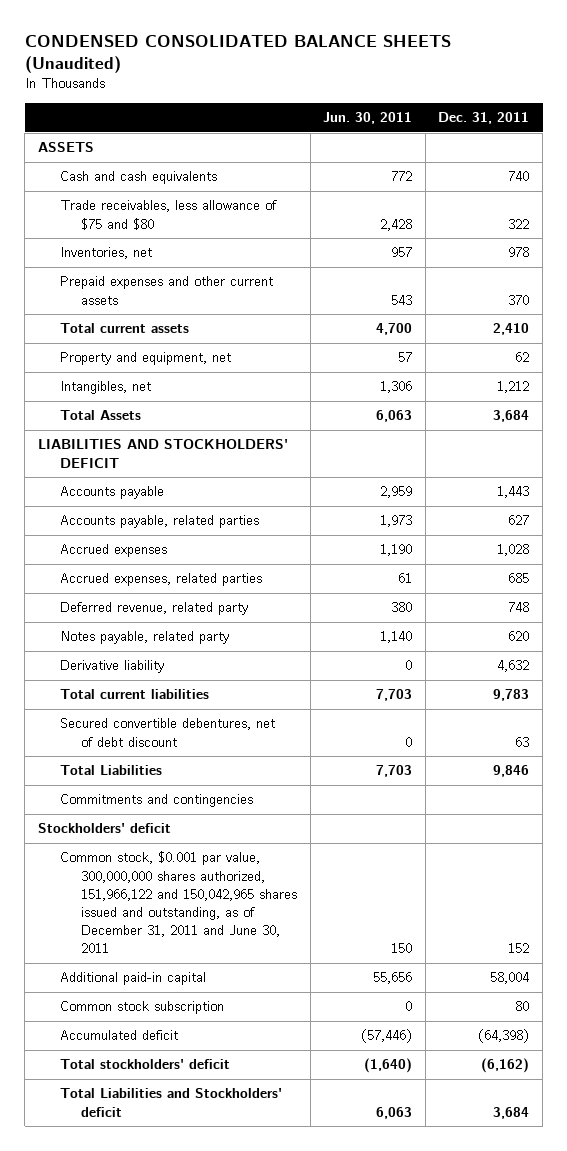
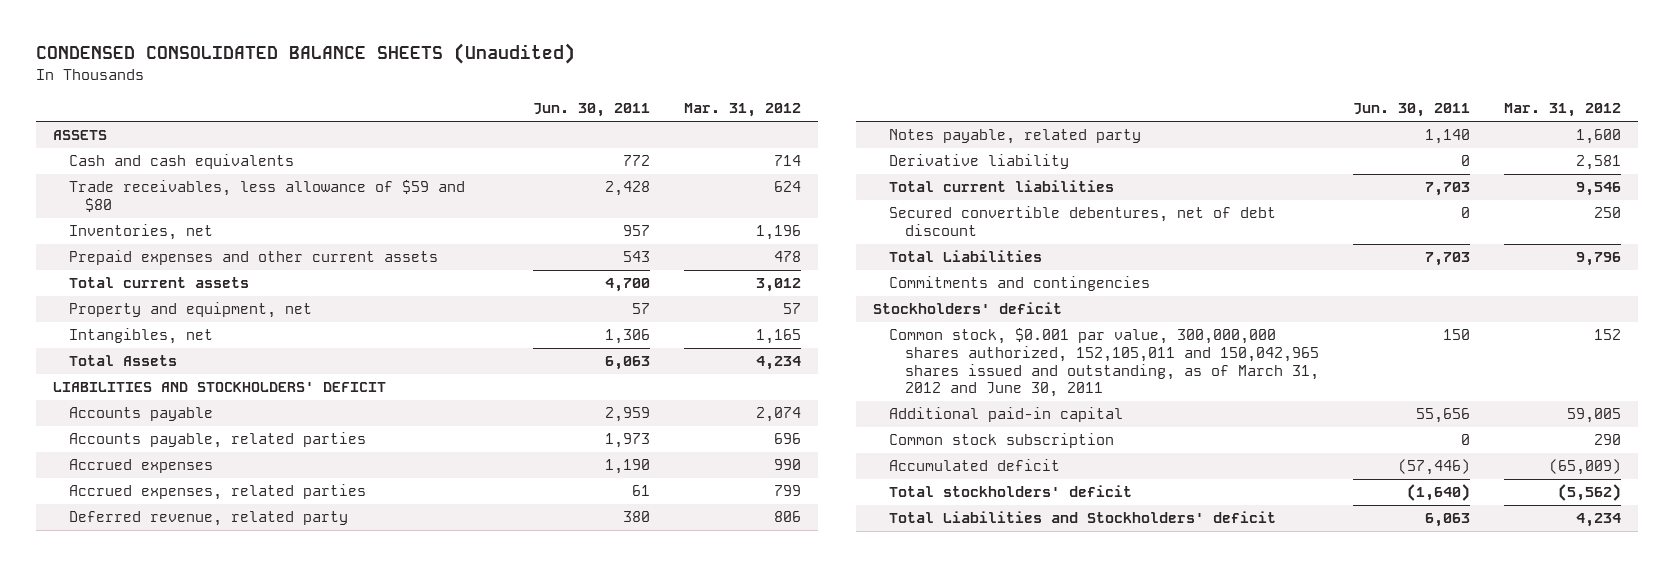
[438,111,530,124] Dec. 31, 2011 -> none
none -> [683,103,801,118] Mar. 31, 2012
[59,200,277,230] Trade receivables, less allowance of $75 and $80 -> [68,180,465,213] Trade receivables, less allowance of $59 and $80
[59,851,298,954] Common stock, $0.001 par value, 300,000,000 shares authorized, 151,966,122 and 150,042,965 shares issued and outstanding, as of December 31, 2011 and June 30, 2011 -> [888,328,1319,398] Common stock, $0.001 par value, 300,000,000 shares authorized, 152,105,011 and 150,042,965 shares issued and outstanding, as of March 31, 2012 and June 30, 2011

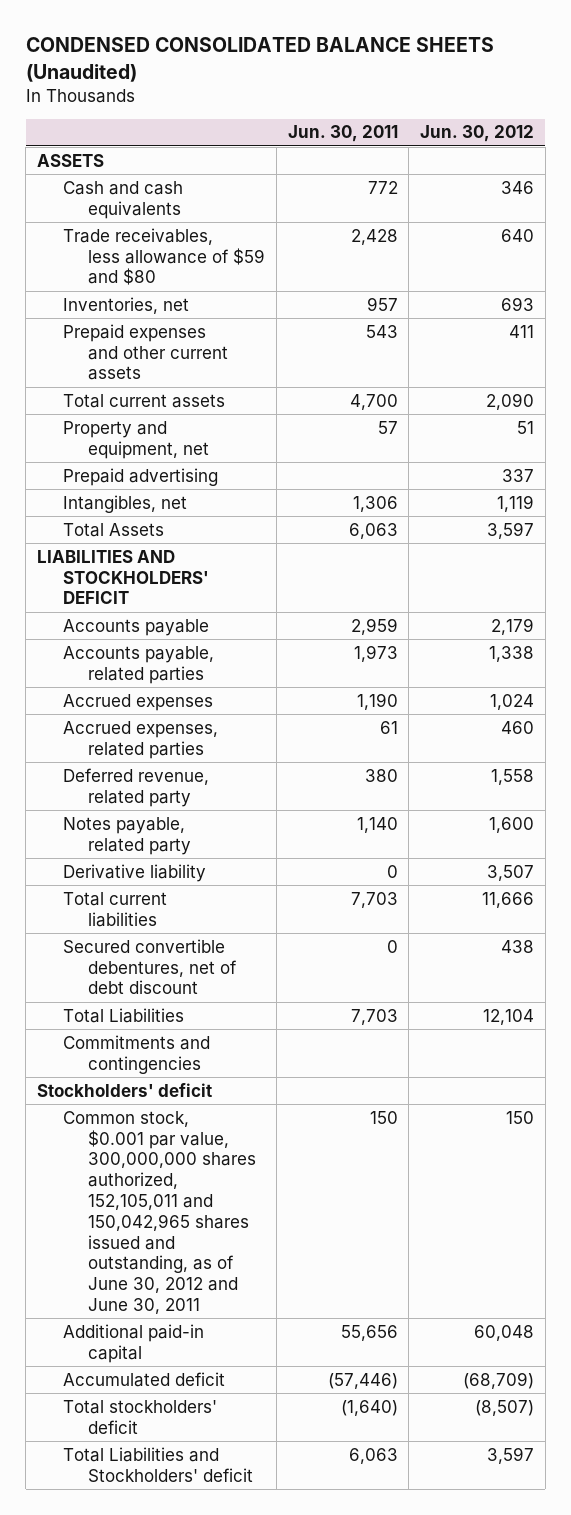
[683,103,801,118] Mar. 31, 2012 -> none
none -> [419,125,534,143] Jun. 30, 2012
none -> [62,467,218,486] Prepaid advertising
[888,328,1319,398] Common stock, $0.001 par value, 300,000,000 shares authorized, 152,105,011 and 150,042,965 shares issued and outstanding, as of March 31, 2012 and June 30, 2011 -> [62,1110,257,1314] Common stock, $0.001 par value, 300,000,000 shares authorized, 152,105,011 and 150,042,965 shares issued and outstanding, as of June 30, 2012 and June 30, 2011
[888,433,1114,449] Common stock subscription -> none

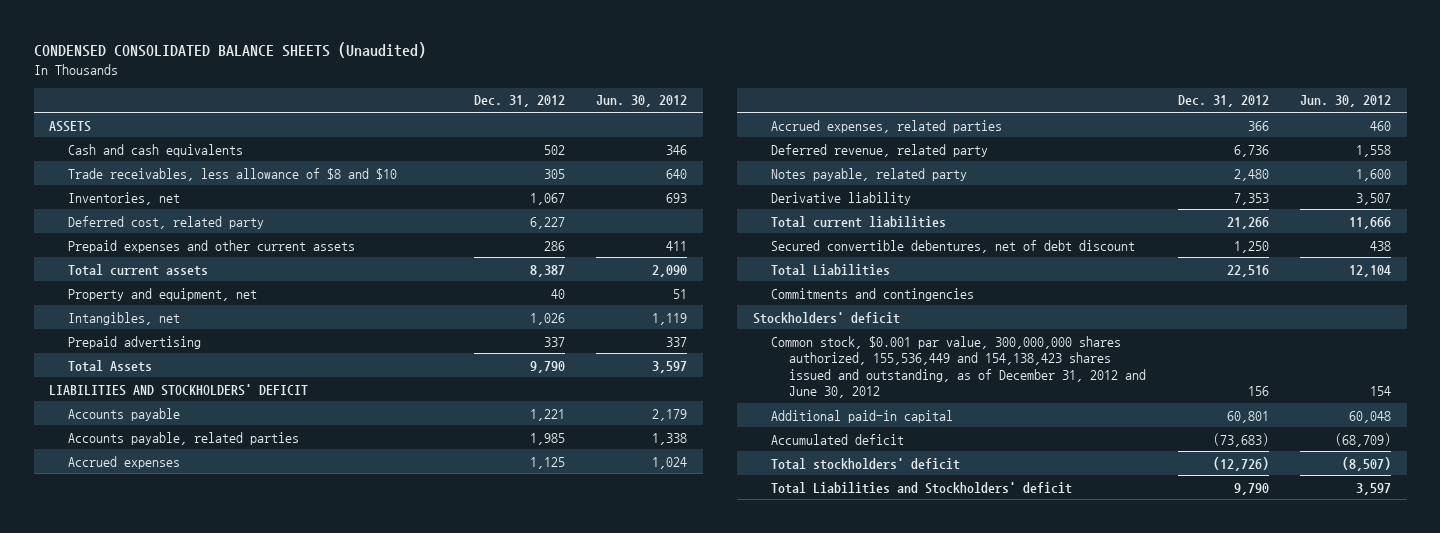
[287,125,398,143] Jun. 30, 2011 -> none
none -> [474,95,566,108] Dec. 31, 2012
[62,227,266,286] Trade receivables, less allowance of $59 and $80 -> [67,167,397,181] Trade receivables, less allowance of $8 and $10
none -> [67,215,264,229] Deferred cost, related party
[62,467,218,486] Prepaid advertising -> [67,335,201,349] Prepaid advertising
[62,1110,257,1314] Common stock, $0.001 par value, 300,000,000 shares authorized, 152,105,011 and 150,042,965 shares issued and outstanding, as of June 30, 2012 and June 30, 2011 -> [771,335,1147,398] Common stock, $0.001 par value, 300,000,000 shares authorized, 155,536,449 and 154,138,423 shares issued and outstanding, as of December 31, 2012 and June 30, 2012
[505,1110,534,1124] 150 -> [1369,385,1391,396] 154

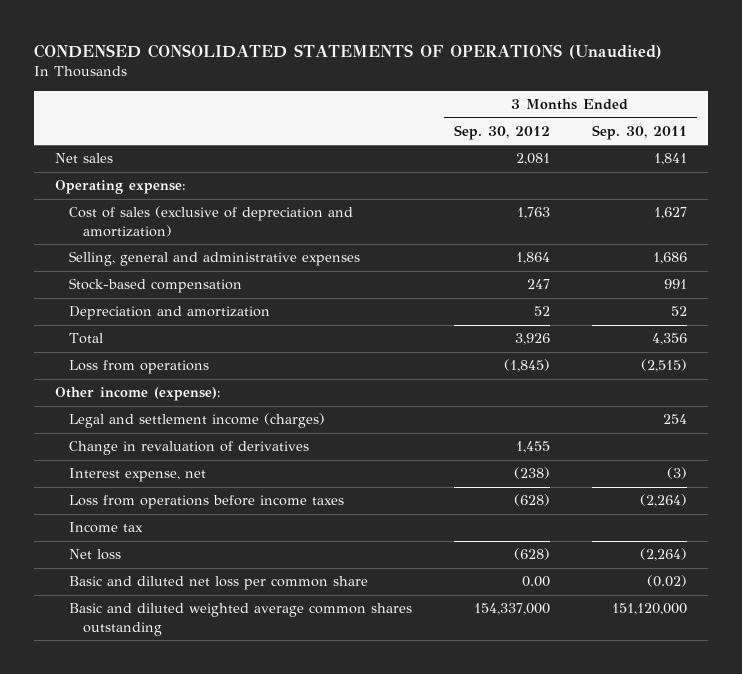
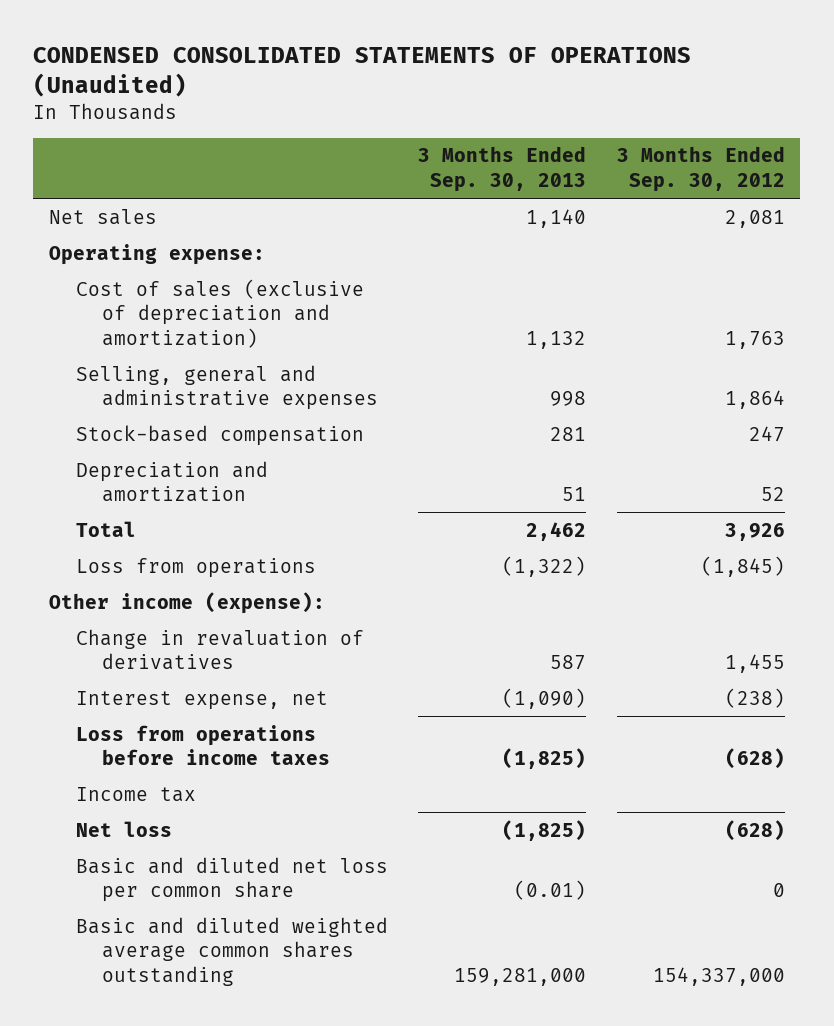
[591,124,687,140] Sep. 30, 2011 -> none
none -> [418,146,587,193] 3 Months Ended Sep. 30, 2013
[69,413,326,429] Legal and settlement income (charges) -> none
[522,576,551,588] 0.00 -> [772,883,785,898] 0

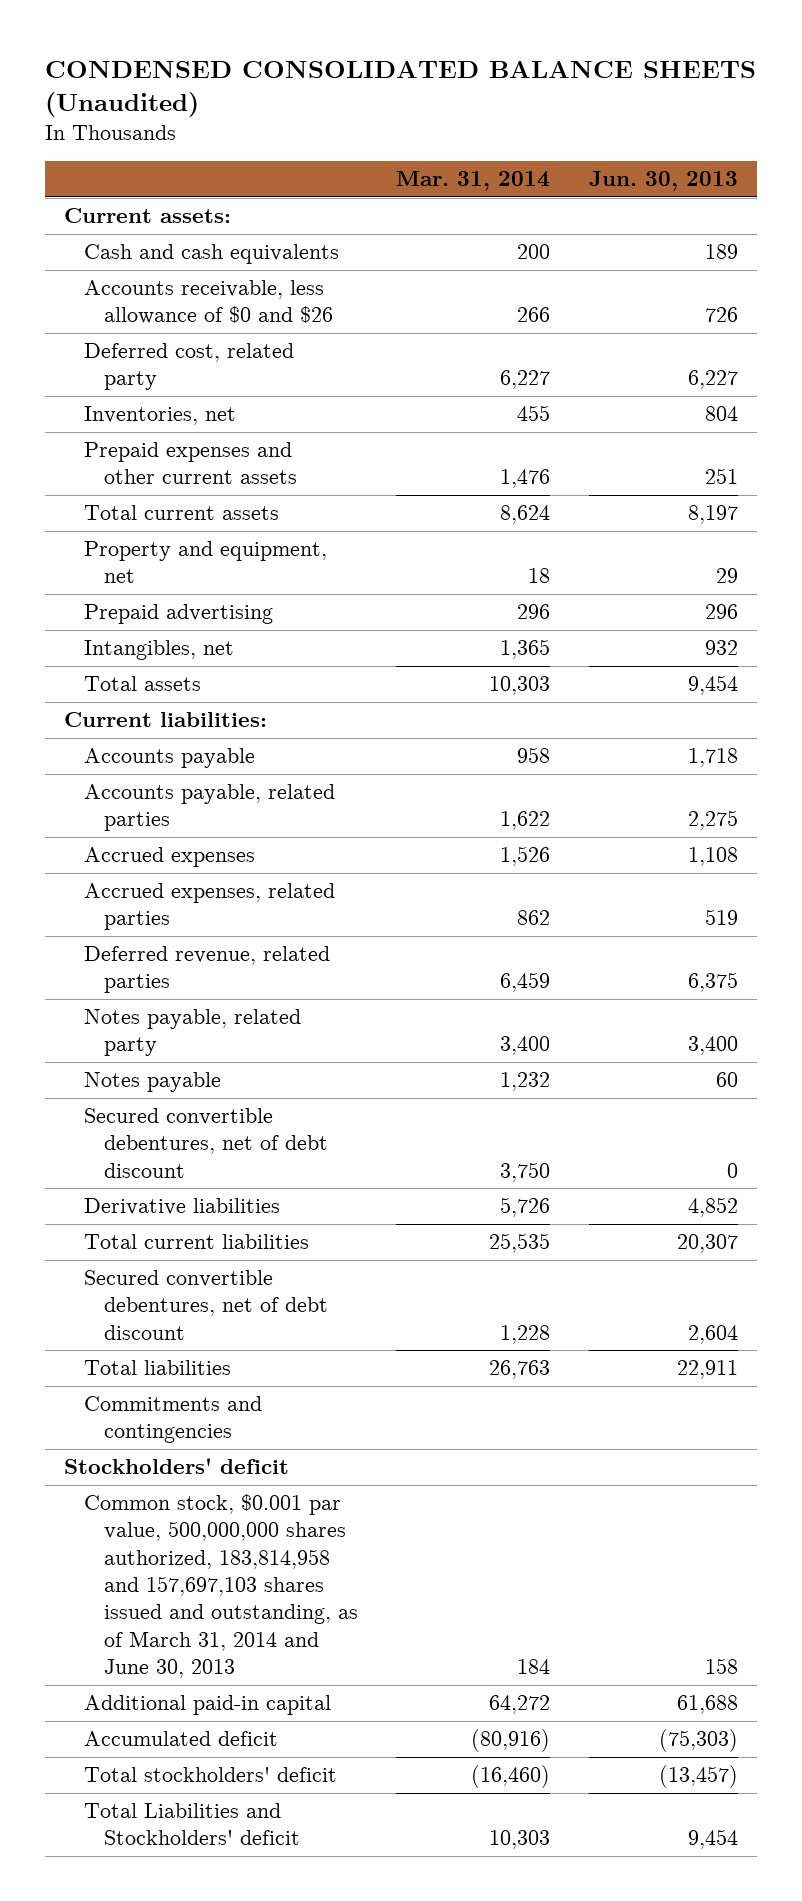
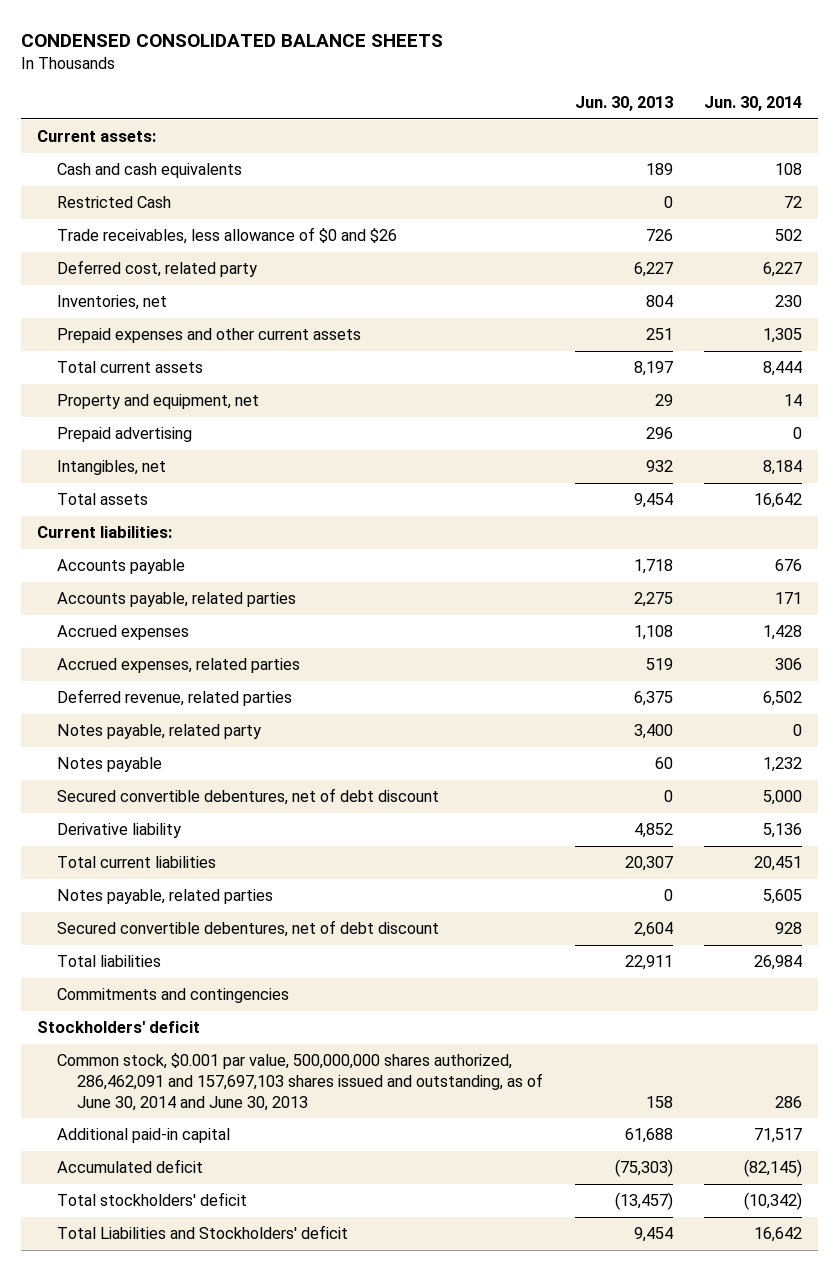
[44,61,756,118] CONDENSED CONSOLIDATED BALANCE SHEETS (Unaudited) -> [21,33,444,47] CONDENSED CONSOLIDATED BALANCE SHEETS
[396,171,551,192] Mar. 31, 2014 -> none
none -> [704,96,803,112] Jun. 30, 2014
none -> [57,196,172,209] Restricted Cash
[84,280,333,325] Accounts receivable, less allowance of $0 and $26 -> [57,227,398,245] Trade receivables, less allowance of $0 and $26
[84,1198,281,1216] Derivative liabilities -> [57,823,182,839] Derivative liability
none -> [57,889,274,905] Notes payable, related parties
[84,1494,358,1679] Common stock, $0.001 par value, 500,000,000 shares authorized, 183,814,958 and 157,697,103 shares issued and outstanding, as of March 31, 2014 and June 30, 2013 -> [57,1053,544,1111] Common stock, $0.001 par value, 500,000,000 shares authorized, 286,462,091 and 157,697,103 shares issued and outstanding, as of June 30, 2014 and June 30, 2013

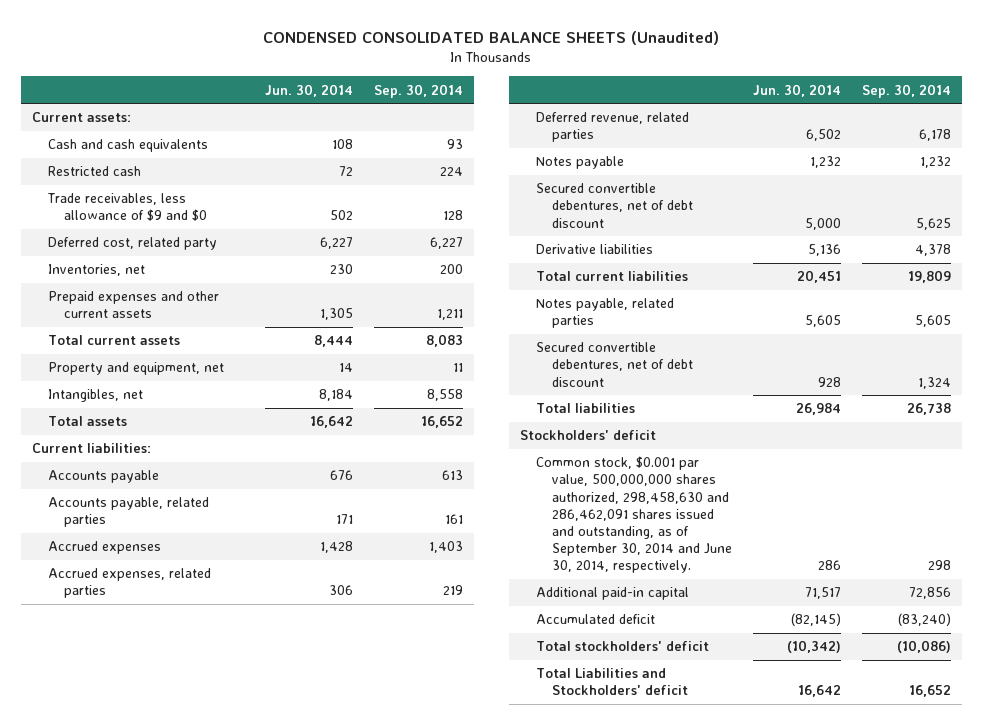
[21,33,444,47] CONDENSED CONSOLIDATED BALANCE SHEETS -> [263,31,720,46] CONDENSED CONSOLIDATED BALANCE SHEETS (Unaudited)
[574,96,673,112] Jun. 30, 2013 -> none
none -> [374,83,464,98] Sep. 30, 2014
[57,196,172,209] Restricted Cash -> [47,166,141,177] Restricted cash
[57,227,398,245] Trade receivables, less allowance of $0 and $26 -> [46,193,208,222] Trade receivables, less allowance of $9 and $0
[57,427,193,443] Prepaid advertising -> none
[57,724,262,740] Notes payable, related party -> none
[57,823,182,839] Derivative liability -> [535,244,653,255] Derivative liabilities
[57,988,290,1004] Commitments and contingencies -> none
[57,1053,544,1111] Common stock, $0.001 par value, 500,000,000 shares authorized, 286,462,091 and 157,697,103 shares issued and outstanding, as of June 30, 2014 and June 30, 2013 -> [535,456,733,574] Common stock, $0.001 par value, 500,000,000 shares authorized, 298,458,630 and 286,462,091 shares issued and outstanding, as of September 30, 2014 and June 30, 2014, respectively.

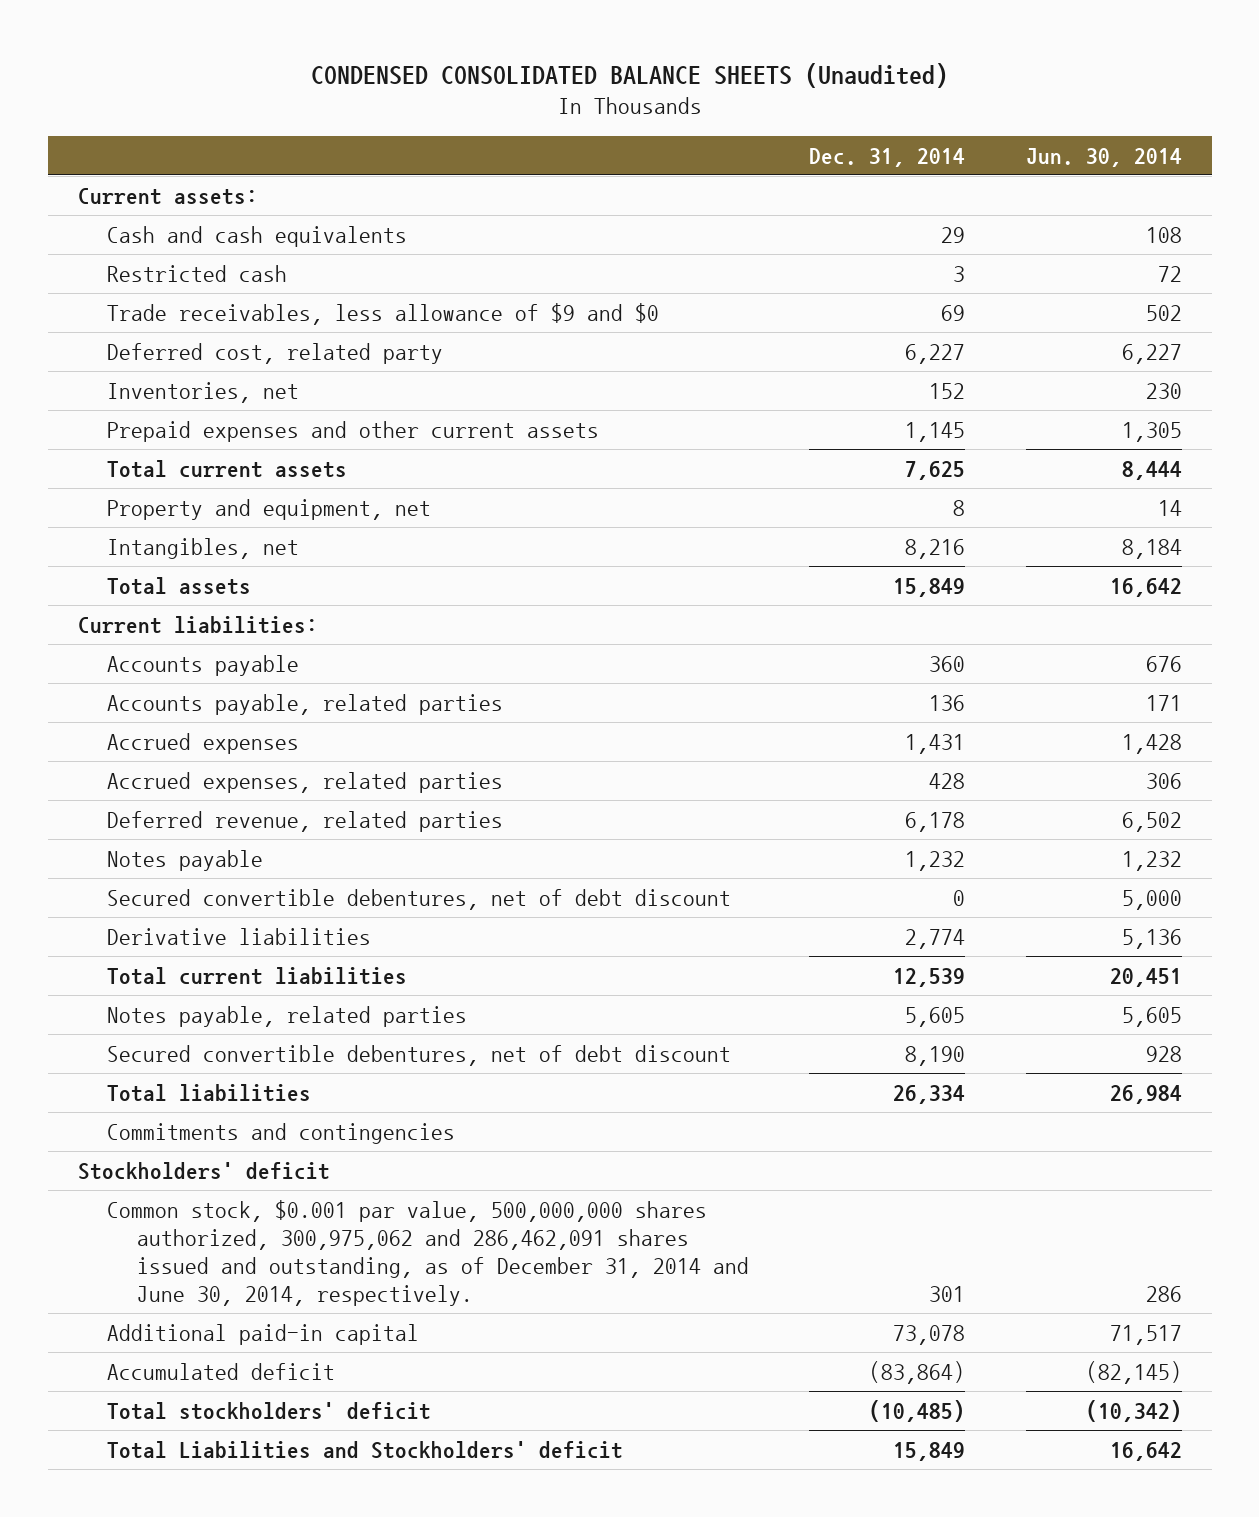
[374,83,464,98] Sep. 30, 2014 -> none
none -> [809,147,966,167] Dec. 31, 2014
none -> [107,1122,456,1144] Commitments and contingencies
[535,456,733,574] Common stock, $0.001 par value, 500,000,000 shares authorized, 298,458,630 and 286,462,091 shares issued and outstanding, as of September 30, 2014 and June 30, 2014, respectively. -> [107,1199,750,1306] Common stock, $0.001 par value, 500,000,000 shares authorized, 300,975,062 and 286,462,091 shares issued and outstanding, as of December 31, 2014 and June 30, 2014, respectively.

